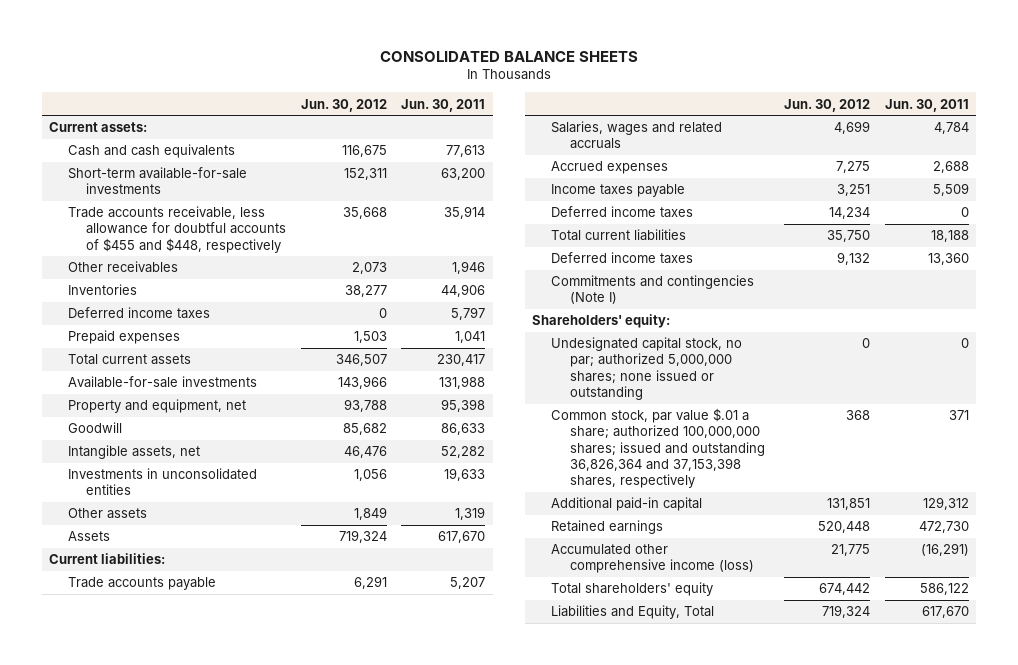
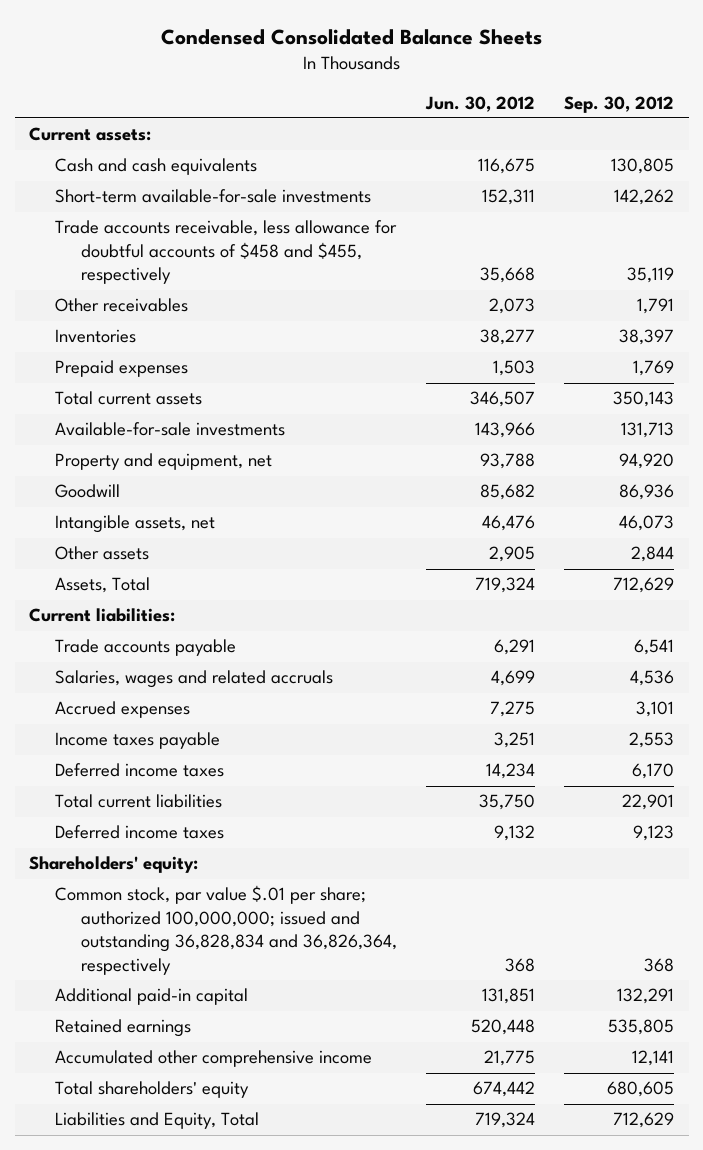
[379,50,638,62] CONSOLIDATED BALANCE SHEETS -> [160,28,542,45] Condensed Consolidated Balance Sheets
[401,98,486,112] Jun. 30, 2011 -> none
none -> [564,95,675,113] Sep. 30, 2012
[67,206,287,253] Trade accounts receivable, less allowance for doubtful accounts of $455 and $448, respectively -> [55,220,398,285] Trade accounts receivable, less allowance for doubtful accounts of $458 and $455, respectively
[67,307,210,320] Deferred income taxes -> none
[67,468,257,496] Investments in unconsolidated entities -> none
[353,507,387,521] 1,849 -> [489,546,536,563] 2,905
[67,531,110,542] Assets -> [55,577,151,594] Assets, Total
[550,275,754,305] Commitments and contingencies (Note I) -> none
[550,337,742,400] Undesignated capital stock, no par; authorized 5,000,000 shares; none issued or outstanding -> none
[550,408,765,489] Common stock, par value $.01 a share; authorized 100,000,000 shares; issued and outstanding 36,826,364 and 37,153,398 shares, respectively -> [55,885,398,975] Common stock, par value $.01 per share; authorized 100,000,000; issued and outstanding 36,828,834 and 36,826,364, respectively
[550,544,754,574] Accumulated other comprehensive income (loss) -> [55,1050,373,1068] Accumulated other comprehensive income

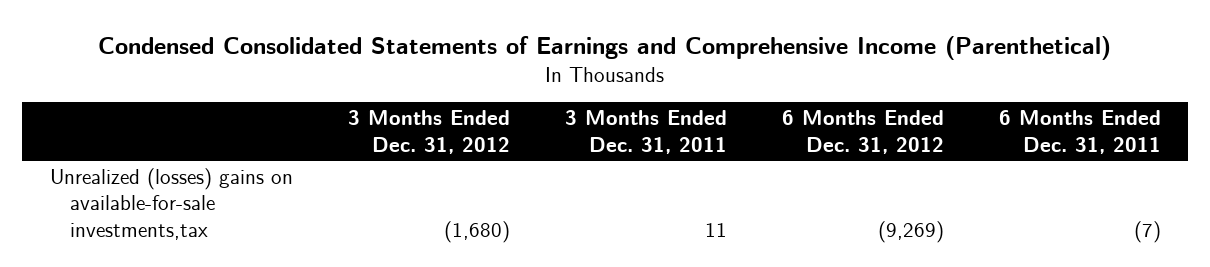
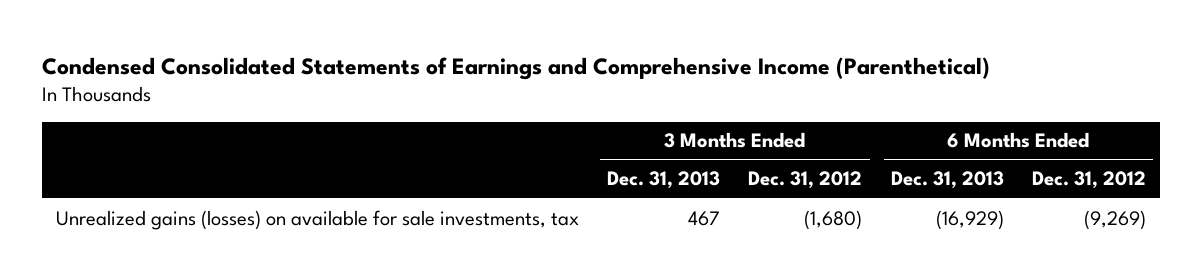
[564,110,727,154] 3 Months Ended Dec. 31, 2011 -> none
[998,110,1161,154] 6 Months Ended Dec. 31, 2011 -> none
none -> [607,171,721,190] Dec. 31, 2013
none -> [890,171,1004,190] Dec. 31, 2013
[49,167,293,240] Unrealized (losses) gains on available-for-sale investments,tax -> [55,209,579,230] Unrealized gains (losses) on available for sale investments, tax

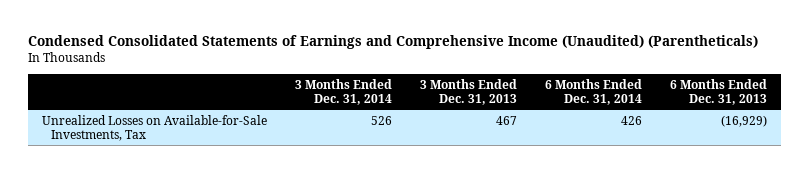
[41,56,990,80] Condensed Consolidated Statements of Earnings and Comprehensive Income (Parenthetical) -> [27,35,758,50] Condensed Consolidated Statements of Earnings and Comprehensive Income (Unaudited) (Parentheticals)
[748,171,863,190] Dec. 31, 2012 -> none
[1032,171,1147,190] Dec. 31, 2012 -> none
none -> [294,78,392,105] 3 Months Ended Dec. 31, 2014
none -> [544,78,642,105] 6 Months Ended Dec. 31, 2014
[55,209,579,230] Unrealized gains (losses) on available for sale investments, tax -> [41,114,267,141] Unrealized Losses on Available-for-Sale Investments, Tax

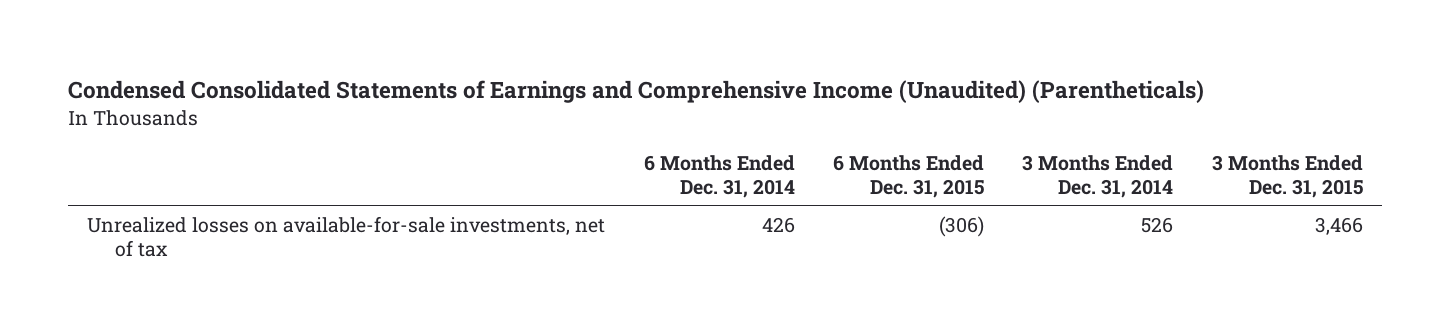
[419,78,517,105] 3 Months Ended Dec. 31, 2013 -> none
[669,78,767,105] 6 Months Ended Dec. 31, 2013 -> none
none -> [833,154,985,198] 6 Months Ended Dec. 31, 2015
none -> [1211,154,1363,198] 3 Months Ended Dec. 31, 2015
[41,114,267,141] Unrealized Losses on Available-for-Sale Investments, Tax -> [87,215,606,257] Unrealized losses on available-for-sale investments, net of tax

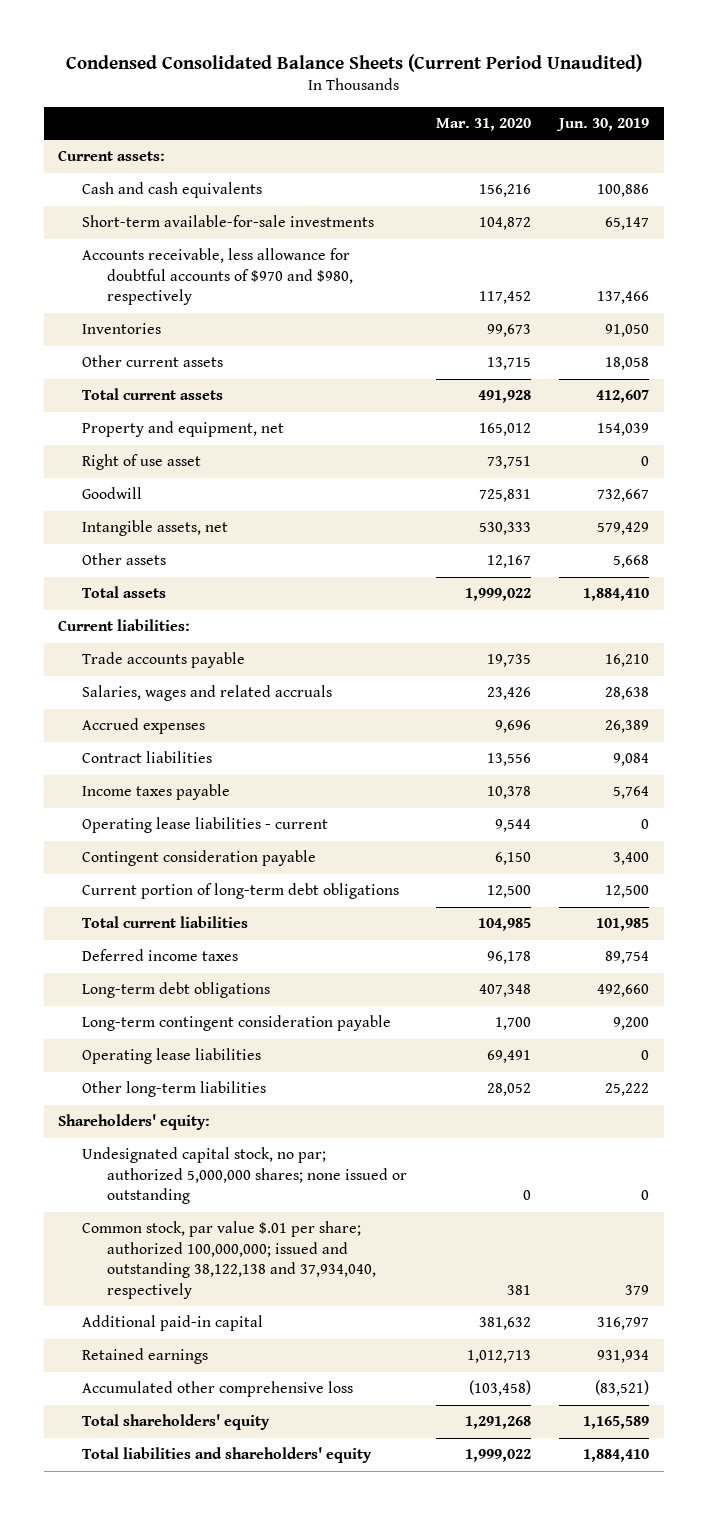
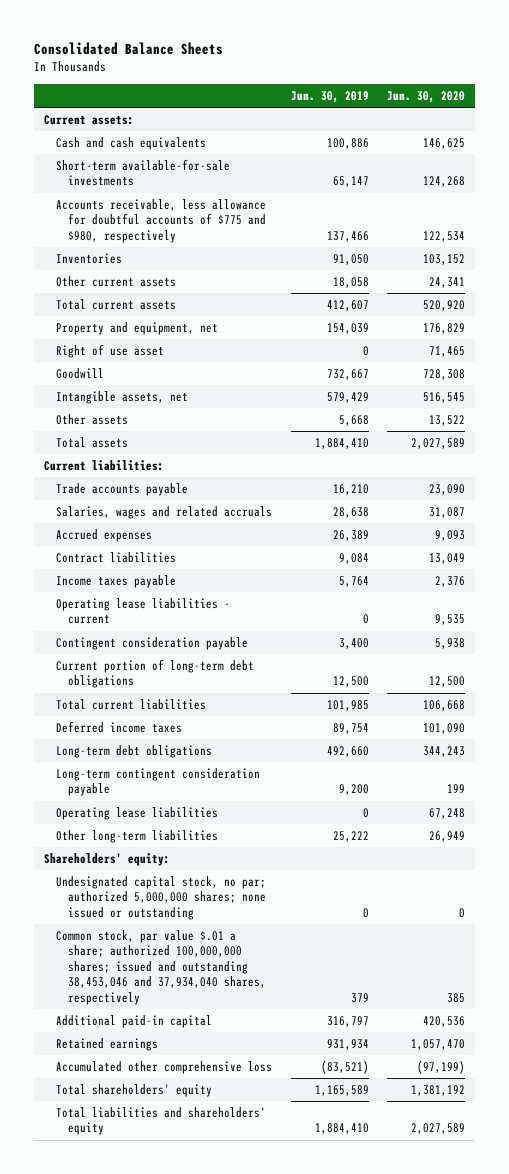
[65,53,642,72] Condensed Consolidated Balance Sheets (Current Period Unaudited) -> [34,42,224,56] Consolidated Balance Sheets
[435,117,531,131] Mar. 31, 2020 -> none
none -> [387,90,466,103] Jun. 30, 2020
[82,248,353,306] Accounts receivable, less allowance for doubtful accounts of $970 and $980, respectively -> [55,199,267,243] Accounts receivable, less allowance for doubtful accounts of $775 and $980, respectively
[82,1221,376,1299] Common stock, par value $.01 per share; authorized 100,000,000; issued and outstanding 38,122,138 and 37,934,040, respectively -> [55,930,267,1005] Common stock, par value $.01 a share; authorized 100,000,000 shares; issued and outstanding 38,453,046 and 37,934,040 shares, respectively

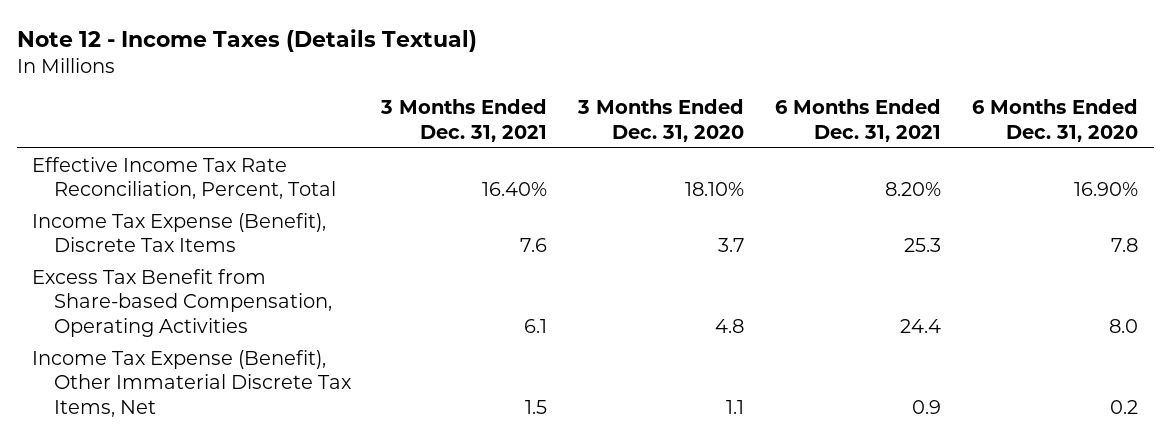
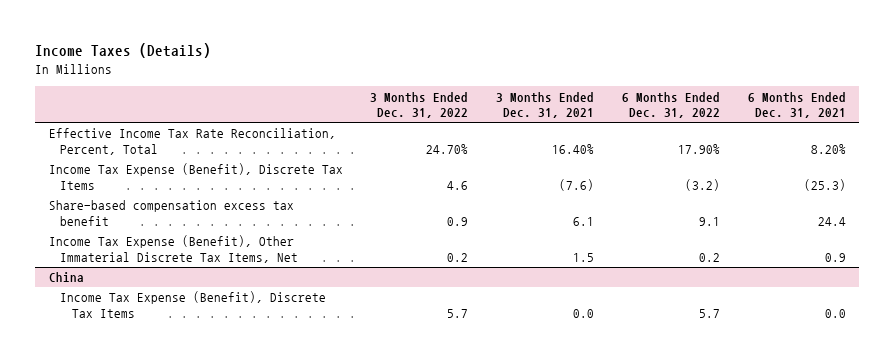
[16,28,477,52] Note 12 - Income Taxes (Details Textual) -> [34,43,211,59] Income Taxes (Details)
[577,99,745,142] 3 Months Ended Dec. 31, 2020 -> none
[972,99,1139,142] 6 Months Ended Dec. 31, 2020 -> none
none -> [370,91,469,119] 3 Months Ended Dec. 31, 2022
none -> [621,91,720,119] 6 Months Ended Dec. 31, 2022
[520,238,548,253] 7.6 -> [559,178,595,191] (7.6)
[904,238,942,253] 25.3 -> [803,178,846,191] (25.3)
[32,268,332,337] Excess Tax Benefit from Share-based Compensation, Operating Activities -> [48,200,294,226] Share-based compensation excess tax benefit
none -> [48,272,84,283] China
none -> [60,291,327,318] Income Tax Expense (Benefit), Discrete Tax Items

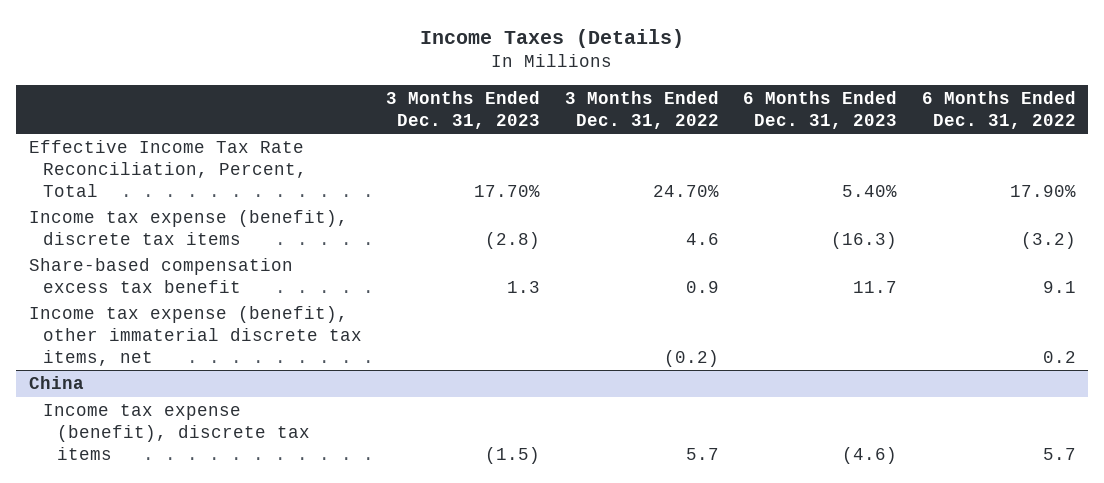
[496,91,595,119] 3 Months Ended Dec. 31, 2021 -> none
[747,91,846,119] 6 Months Ended Dec. 31, 2021 -> none
none -> [386,90,541,129] 3 Months Ended Dec. 31, 2023
none -> [743,90,898,129] 6 Months Ended Dec. 31, 2023
[48,163,343,190] Income Tax Expense (Benefit), Discrete Tax Items -> [28,210,348,245] Income tax expense (benefit), discrete tax items
[48,235,299,263] Income Tax Expense (Benefit), Other Immaterial Discrete Tax Items, Net -> [28,306,362,366] Income tax expense (benefit), other immaterial discrete tax items, net
[447,252,469,262] 0.2 -> [663,349,719,367] (0.2)
[60,291,327,318] Income Tax Expense (Benefit), Discrete Tax Items -> [42,404,311,460] Income tax expense (benefit), discrete tax items

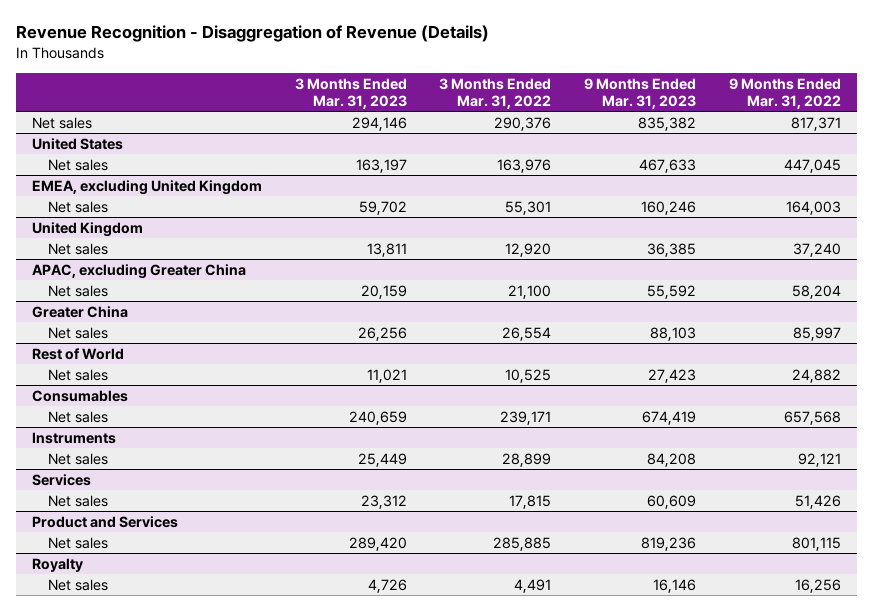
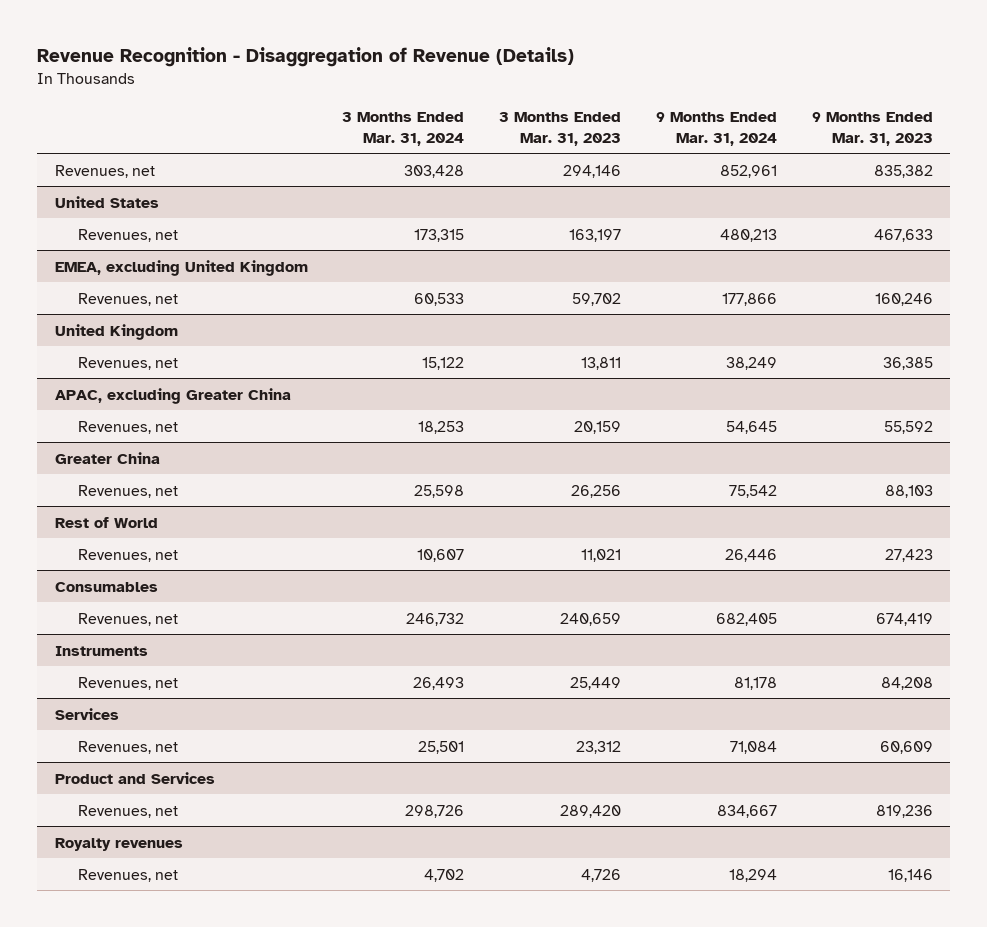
[439,77,552,109] 3 Months Ended Mar. 31, 2022 -> none
[728,77,841,109] 9 Months Ended Mar. 31, 2022 -> none
none -> [342,112,465,146] 3 Months Ended Mar. 31, 2024
none -> [655,112,777,146] 9 Months Ended Mar. 31, 2024
[32,116,93,129] Net sales -> [54,164,155,178] Revenues, net
[48,158,109,171] Net sales -> [77,228,178,242] Revenues, net
[48,200,109,213] Net sales -> [77,292,178,306] Revenues, net
[48,242,109,255] Net sales -> [77,356,178,370] Revenues, net
[48,284,109,297] Net sales -> [77,420,178,434] Revenues, net
[48,326,109,339] Net sales -> [77,484,178,498] Revenues, net
[48,368,109,381] Net sales -> [77,548,178,562] Revenues, net
[48,410,109,423] Net sales -> [77,612,178,626] Revenues, net
[48,452,109,465] Net sales -> [77,676,178,690] Revenues, net
[48,494,109,507] Net sales -> [77,740,178,754] Revenues, net
[48,536,109,549] Net sales -> [77,804,178,818] Revenues, net
[32,557,84,572] Royalty -> [54,837,183,851] Royalty revenues
[48,578,109,591] Net sales -> [77,868,178,882] Revenues, net

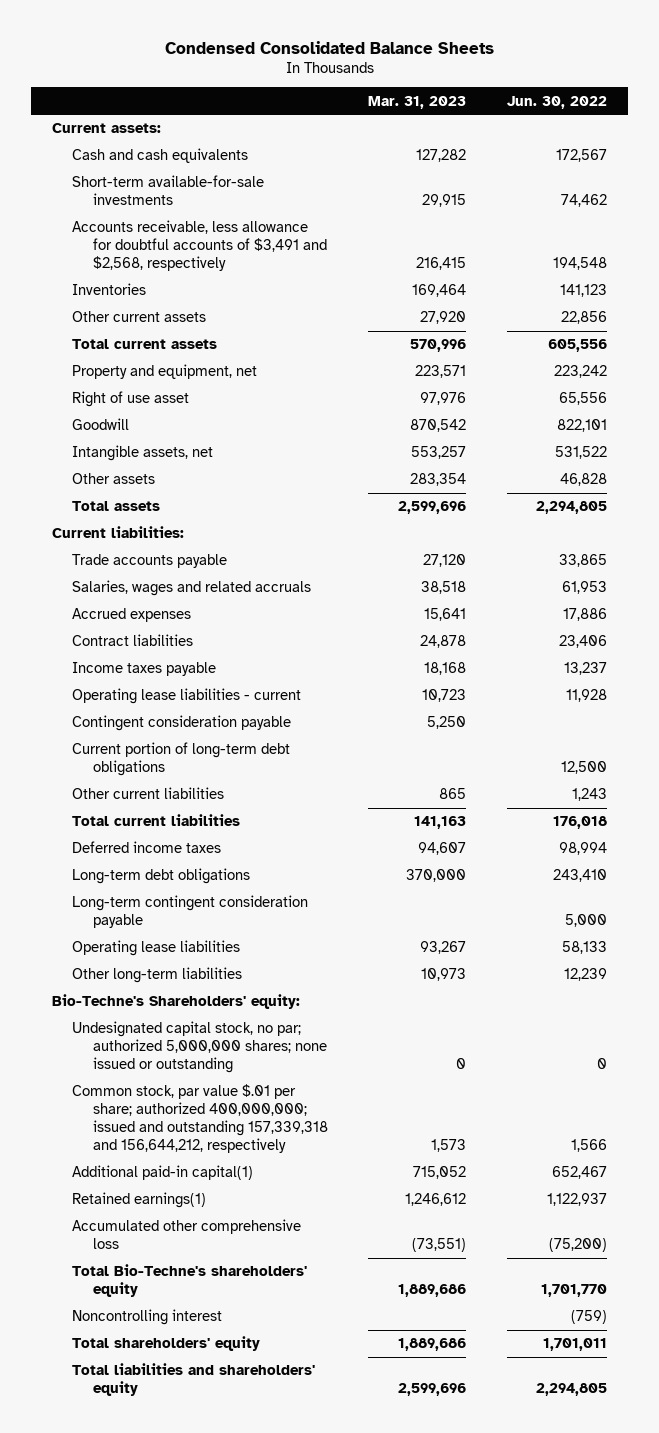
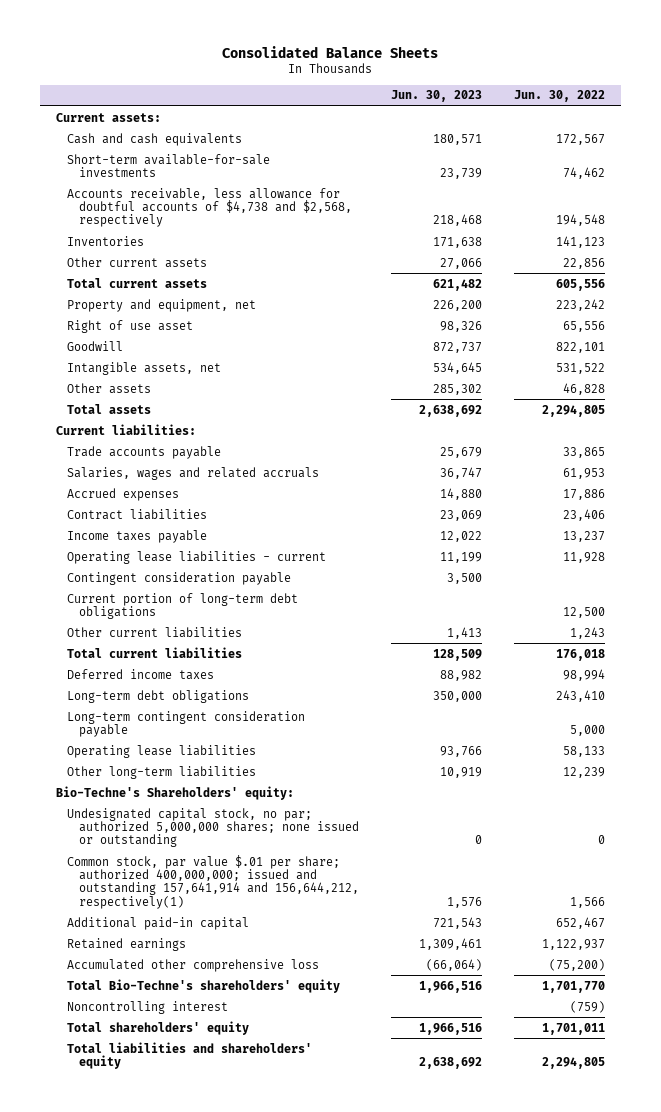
[164,40,494,54] Condensed Consolidated Balance Sheets -> [222,45,439,58] Consolidated Balance Sheets
[368,95,467,109] Mar. 31, 2023 -> none
none -> [390,90,482,103] Jun. 30, 2023
[72,220,327,272] Accounts receivable, less allowance for doubtful accounts of $3,491 and $2,568, respectively -> [67,187,352,228] Accounts receivable, less allowance for doubtful accounts of $4,738 and $2,568, respectively
[72,1084,328,1154] Common stock, par value $.01 per share; authorized 400,000,000; issued and outstanding 157,339,318 and 156,644,212, respectively -> [67,854,359,909] Common stock, par value $.01 per share; authorized 400,000,000; issued and outstanding 157,641,914 and 156,644,212, respectively(1)
[72,1165,254,1181] Additional paid-in capital(1) -> [67,916,250,930] Additional paid-in capital
[72,1192,207,1209] Retained earnings(1) -> [67,937,187,951] Retained earnings

